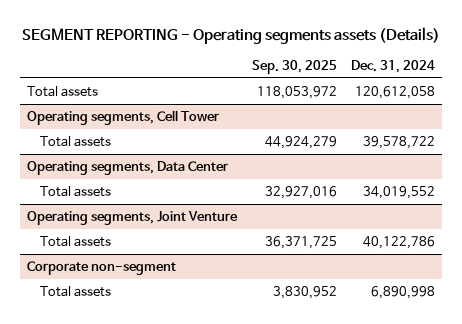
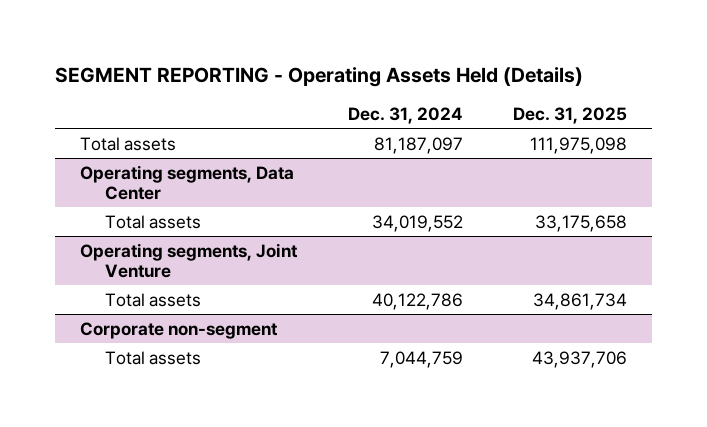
[22,26,441,44] SEGMENT REPORTING - Operating segments assets (Details) -> [55,67,584,88] SEGMENT REPORTING - Operating Assets Held (Details)
[251,59,337,74] Sep. 30, 2025 -> none
none -> [512,107,627,125] Dec. 31, 2025
[26,110,219,126] Operating segments, Cell Tower -> none
[39,136,111,148] Total assets -> none
[355,86,436,100] 120,612,058 -> [373,136,463,154] 81,187,097
[371,286,436,300] 6,890,998 -> [379,350,463,368] 7,044,759

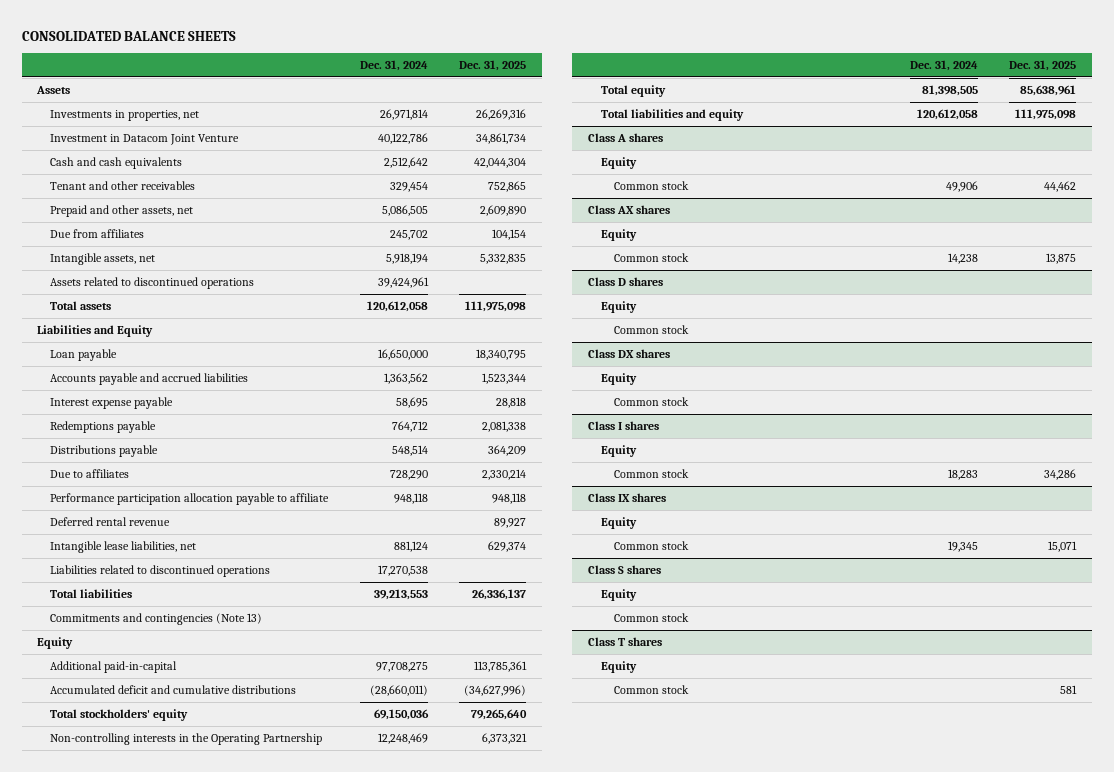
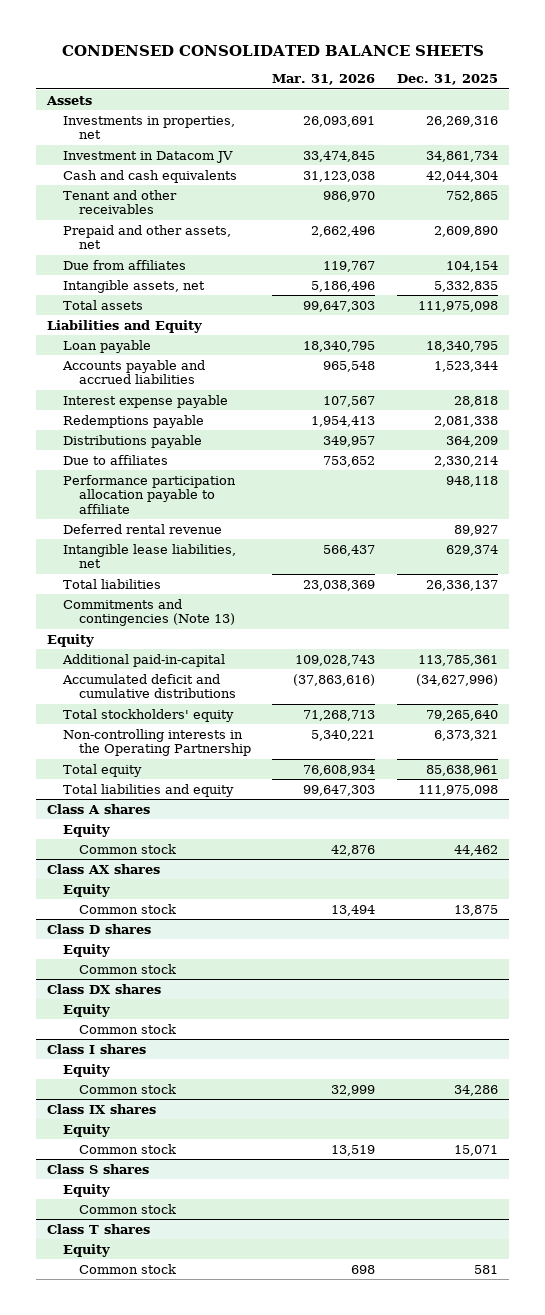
[21,30,236,41] CONSOLIDATED BALANCE SHEETS -> [61,44,484,56] CONDENSED CONSOLIDATED BALANCE SHEETS
[359,59,428,71] Dec. 31, 2024 -> none
none -> [272,74,376,86] Mar. 31, 2026
[50,134,240,146] Investment in Datacom Joint Venture -> [62,150,233,163] Investment in Datacom JV
[50,277,255,290] Assets related to discontinued operations -> none
[50,565,271,578] Liabilities related to discontinued operations -> none

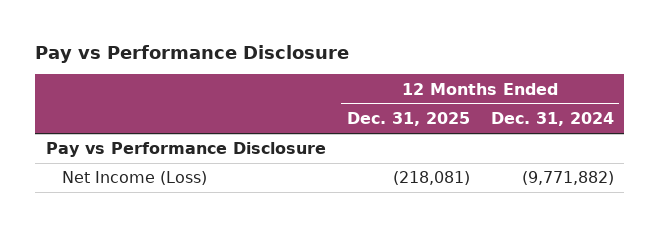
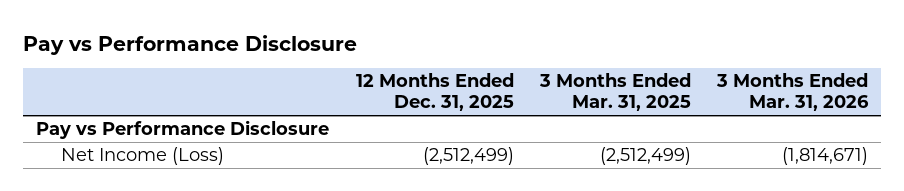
[490,112,614,127] Dec. 31, 2024 -> none
none -> [538,73,691,112] 3 Months Ended Mar. 31, 2025
none -> [716,73,870,112] 3 Months Ended Mar. 31, 2026
[392,171,470,186] (218,081) -> [422,147,514,166] (2,512,499)

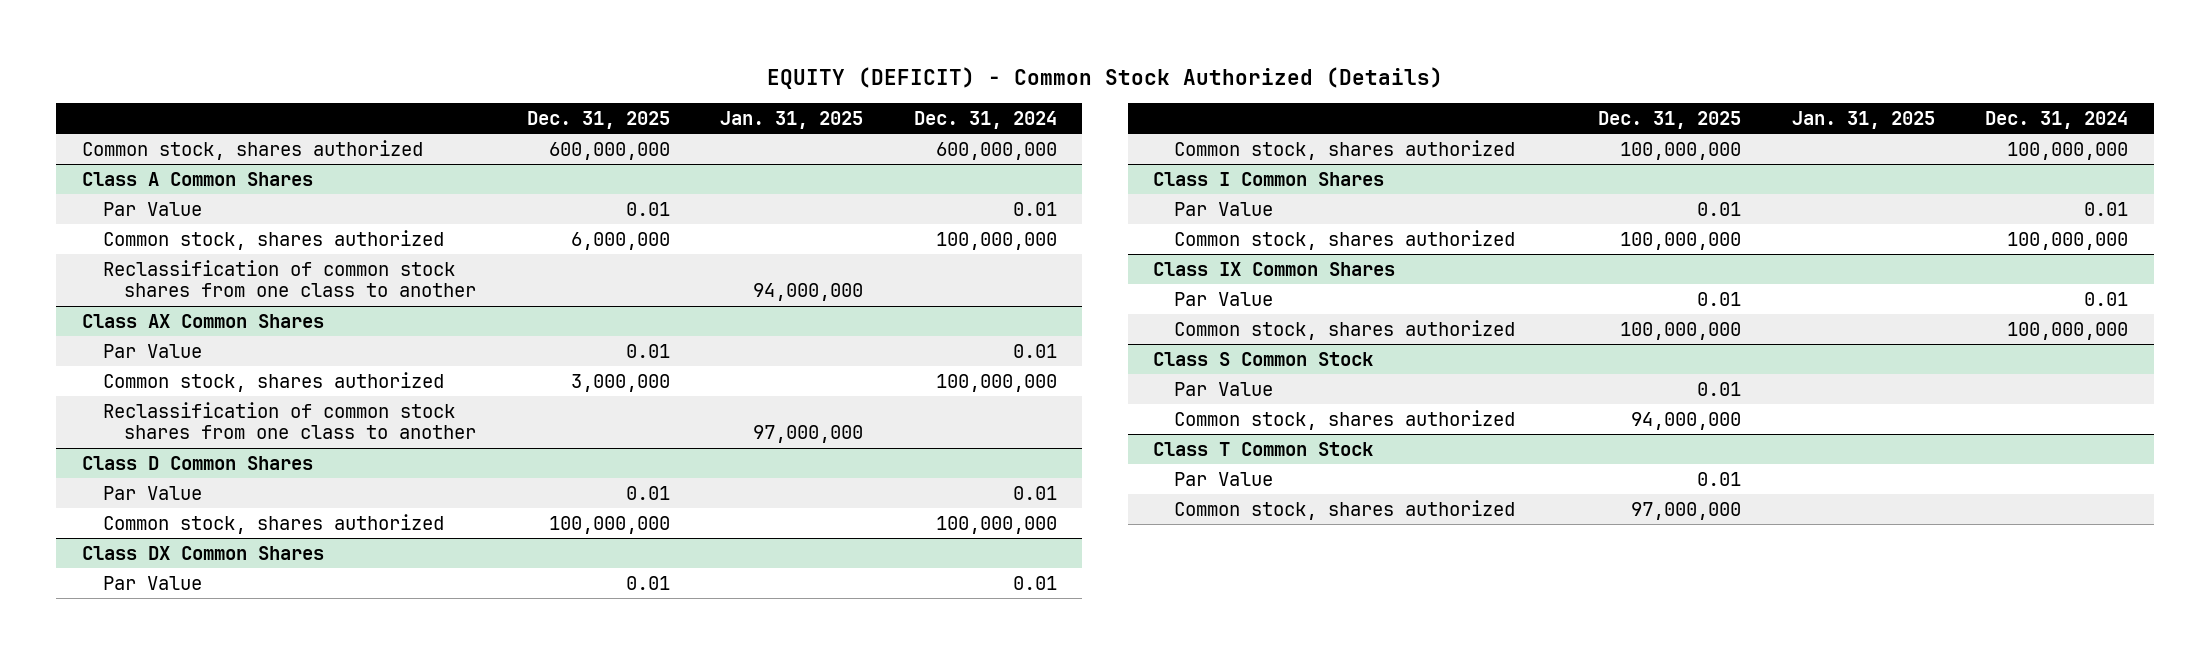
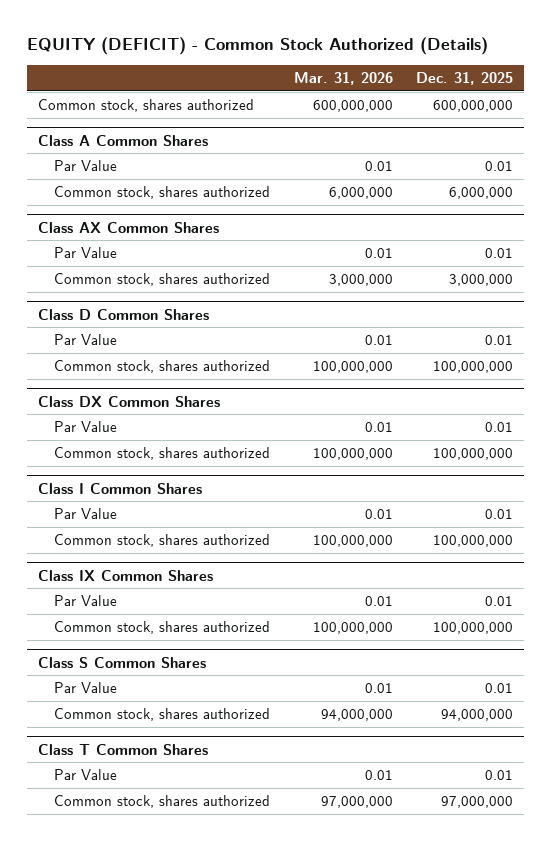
[720,111,864,130] Jan. 31, 2025 -> none
[913,111,1057,130] Dec. 31, 2024 -> none
none -> [293,71,393,85] Mar. 31, 2026
[102,259,477,298] Reclassification of common stock shares from one class to another -> none
[102,401,477,440] Reclassification of common stock shares from one class to another -> none
[1153,351,1374,366] Class S Common Stock -> [38,656,207,668] Class S Common Shares
[1153,441,1374,456] Class T Common Stock -> [38,743,209,755] Class T Common Shares

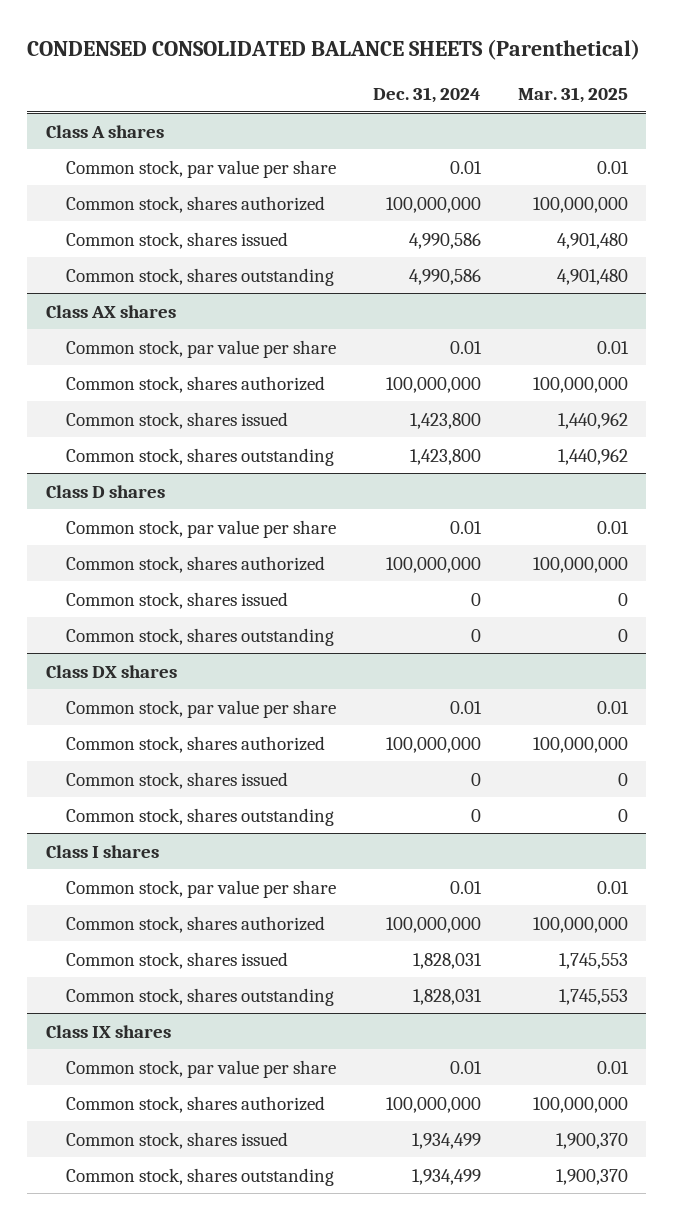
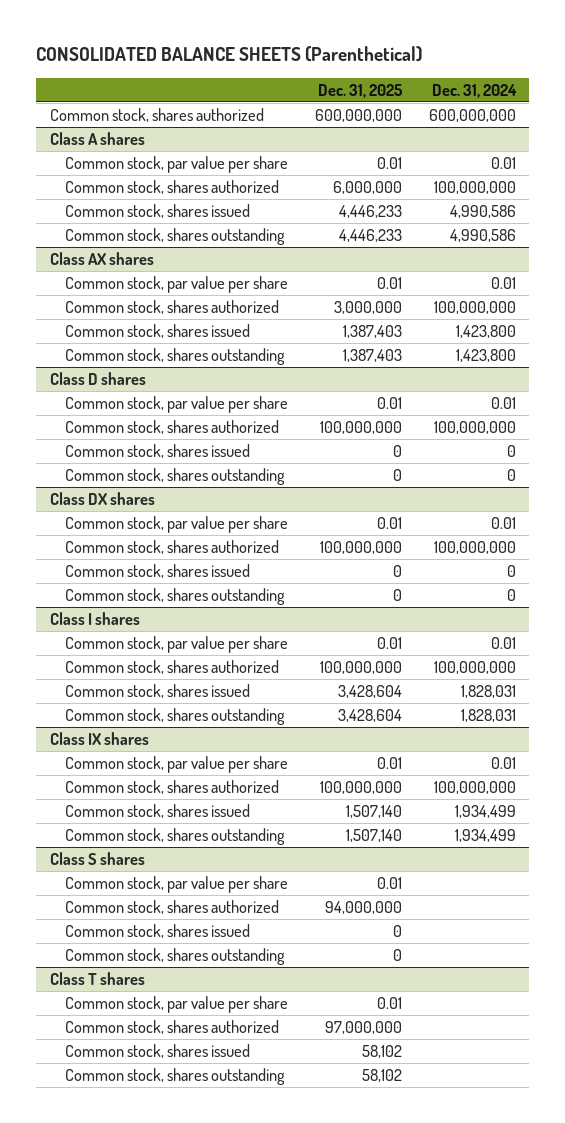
[27,39,641,61] CONDENSED CONSOLIDATED BALANCE SHEETS (Parenthetical) -> [36,46,423,63] CONSOLIDATED BALANCE SHEETS (Parenthetical)
[517,86,628,103] Mar. 31, 2025 -> none
none -> [317,83,403,98] Dec. 31, 2025
none -> [49,107,264,122] Common stock, shares authorized
none -> [49,851,145,865] Class S shares
none -> [64,875,288,893] Common stock, par value per share
none -> [64,899,279,914] Common stock, shares authorized
none -> [64,923,250,938] Common stock, shares issued
none -> [64,947,285,965] Common stock, shares outstanding
none -> [49,971,145,985] Class T shares
none -> [64,995,288,1013] Common stock, par value per share
none -> [64,1019,279,1034] Common stock, shares authorized
none -> [64,1043,250,1058] Common stock, shares issued
none -> [64,1067,285,1085] Common stock, shares outstanding

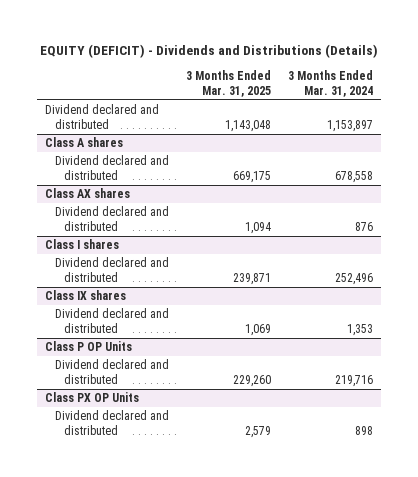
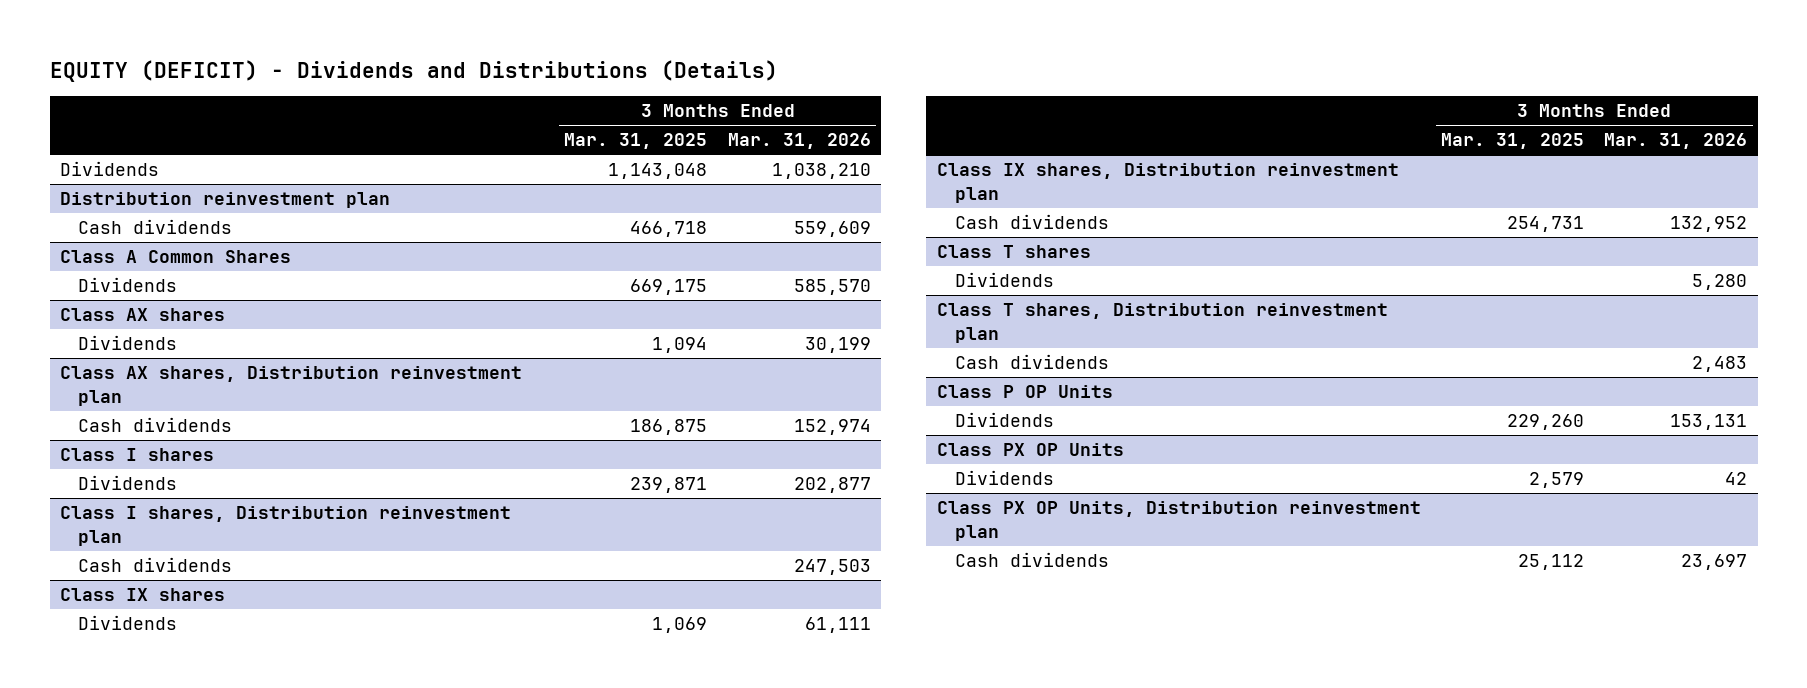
[287,70,373,97] 3 Months Ended Mar. 31, 2024 -> none
none -> [727,133,871,150] Mar. 31, 2026
[45,104,160,129] Dividend declared and distributed -> [59,161,159,177] Dividends
none -> [59,192,390,209] Distribution reinvestment plan
none -> [78,219,233,235] Cash dividends
[45,137,124,148] Class A shares -> [59,250,291,264] Class A Common Shares
[54,155,169,180] Dividend declared and distributed -> [78,277,178,293] Dividends
[54,206,169,231] Dividend declared and distributed -> [78,335,178,351] Dividends
none -> [59,366,522,406] Class AX shares, Distribution reinvestment plan
none -> [78,417,233,433] Cash dividends
[54,257,169,282] Dividend declared and distributed -> [78,475,178,491] Dividends
none -> [59,506,511,546] Class I shares, Distribution reinvestment plan
none -> [78,557,233,573] Cash dividends
[54,308,169,333] Dividend declared and distributed -> [78,615,178,631] Dividends
none -> [936,163,1399,203] Class IX shares, Distribution reinvestment plan
none -> [954,214,1109,230] Cash dividends
none -> [936,245,1091,259] Class T shares
none -> [954,272,1054,288] Dividends
none -> [936,303,1388,343] Class T shares, Distribution reinvestment plan
none -> [954,354,1109,370] Cash dividends
[54,359,169,384] Dividend declared and distributed -> [954,412,1054,428] Dividends
[54,410,169,435] Dividend declared and distributed -> [954,470,1054,486] Dividends
none -> [936,501,1421,541] Class PX OP Units, Distribution reinvestment plan
none -> [954,552,1109,568] Cash dividends

